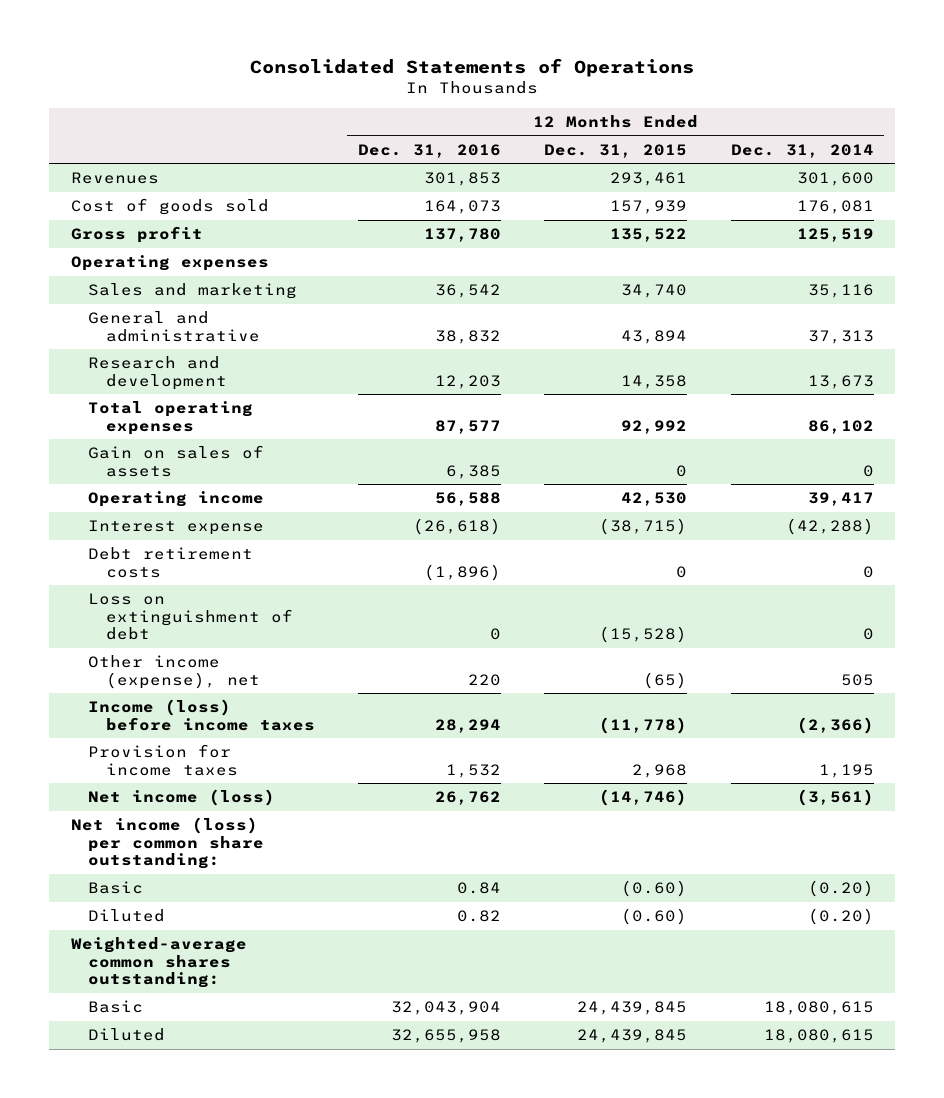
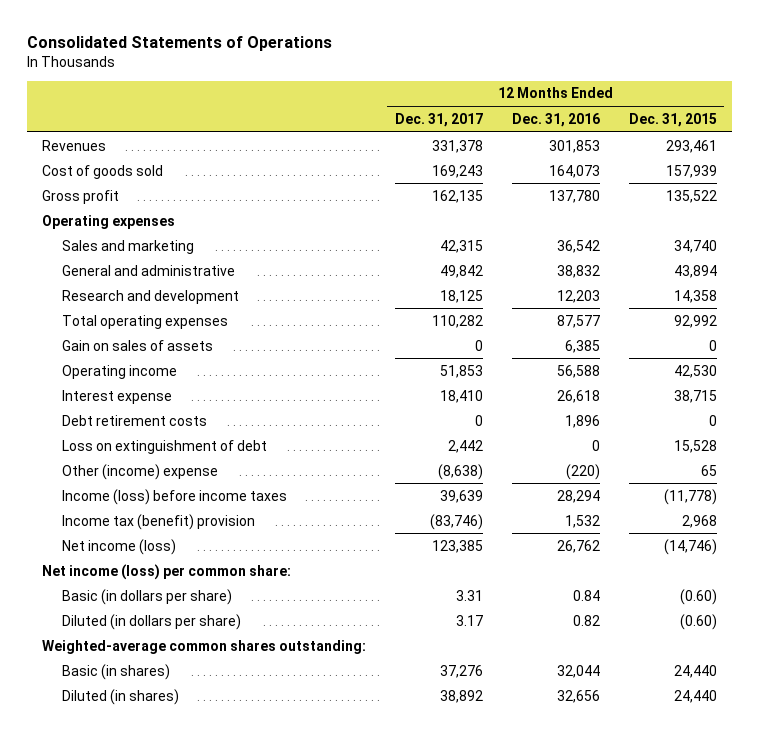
[730,143,874,158] Dec. 31, 2014 -> none
none -> [394,112,483,127] Dec. 31, 2017
[413,518,502,536] (26,618) -> [556,389,600,403] 26,618
[599,518,688,536] (38,715) -> [673,389,717,403] 38,715
[424,563,502,581] (1,896) -> [564,414,600,428] 1,896
[599,626,688,644] (15,528) -> [673,439,717,453] 15,528
[88,655,260,689] Other income (expense), net -> [62,463,219,480] Other (income) expense
[468,673,502,686] 220 -> [565,463,600,480] (220)
[643,671,688,689] (65) -> [700,464,717,476] 65
[88,744,238,776] Provision for income taxes -> [62,513,256,530] Income tax (benefit) provision
[70,817,265,870] Net income (loss) per common share outstanding: -> [41,563,291,580] Net income (loss) per common share:
[88,881,144,895] Basic -> [62,588,233,605] Basic (in dollars per share)
[88,909,166,923] Diluted -> [62,613,242,630] Diluted (in dollars per share)
[88,1000,144,1014] Basic -> [62,663,171,680] Basic (in shares)
[391,1001,502,1016] 32,043,904 -> [556,664,600,678] 32,044
[577,1001,688,1016] 24,439,845 -> [673,664,717,678] 24,440
[88,1028,166,1042] Diluted -> [62,688,180,705] Diluted (in shares)
[391,1029,502,1044] 32,655,958 -> [556,689,600,703] 32,656
[577,1029,688,1044] 24,439,845 -> [673,689,717,703] 24,440

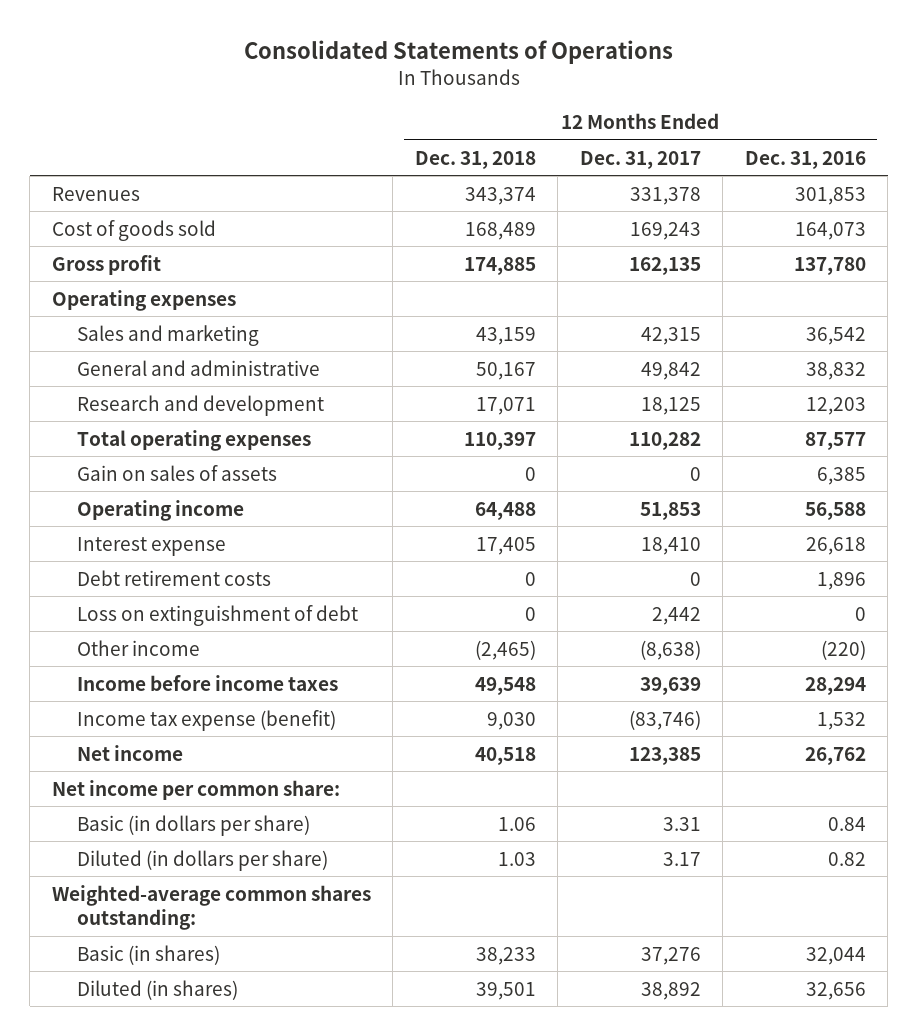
[628,112,717,127] Dec. 31, 2015 -> none
none -> [414,150,536,169] Dec. 31, 2018
[62,463,219,480] Other (income) expense -> [76,639,200,656] Other income
[62,488,288,505] Income (loss) before income taxes -> [76,674,338,691] Income before income taxes
[62,513,256,530] Income tax (benefit) provision -> [76,709,336,731] Income tax expense (benefit)
[62,538,177,555] Net income (loss) -> [76,744,183,761] Net income
[41,563,291,580] Net income (loss) per common share: -> [51,779,340,800] Net income per common share:

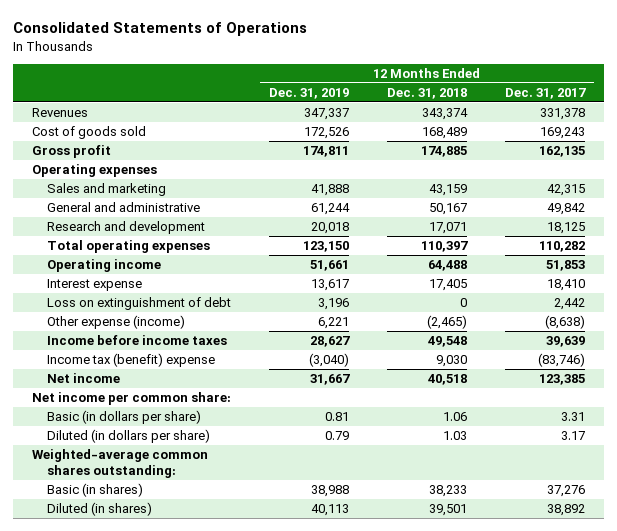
[744,150,866,169] Dec. 31, 2016 -> none
none -> [269,87,350,99] Dec. 31, 2019
[76,464,277,481] Gain on sales of assets -> none
[76,569,271,586] Debt retirement costs -> none
[76,639,200,656] Other income -> [46,315,185,330] Other expense (income)
[76,709,336,731] Income tax expense (benefit) -> [46,353,215,368] Income tax (benefit) expense

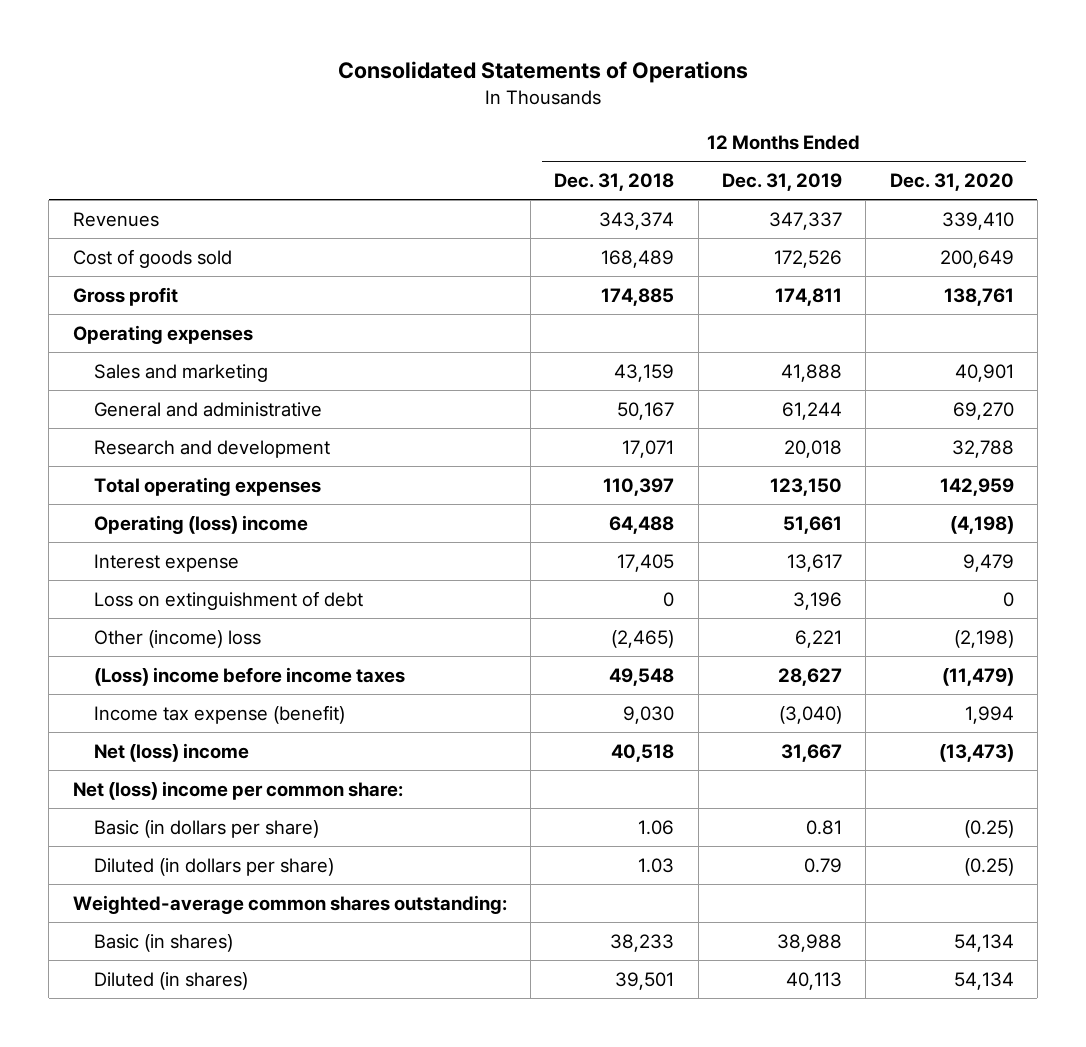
[504,87,586,99] Dec. 31, 2017 -> none
none -> [889,172,1014,191] Dec. 31, 2020
[46,259,161,273] Operating income -> [94,514,309,534] Operating (loss) income
[46,315,185,330] Other expense (income) -> [94,629,262,648] Other (income) loss
[46,335,227,346] Income before income taxes -> [94,666,406,686] (Loss) income before income taxes
[46,353,215,368] Income tax (benefit) expense -> [94,704,346,724] Income tax expense (benefit)
[46,373,120,384] Net income -> [94,742,250,762] Net (loss) income
[32,392,232,406] Net income per common share: -> [72,780,403,800] Net (loss) income per common share:

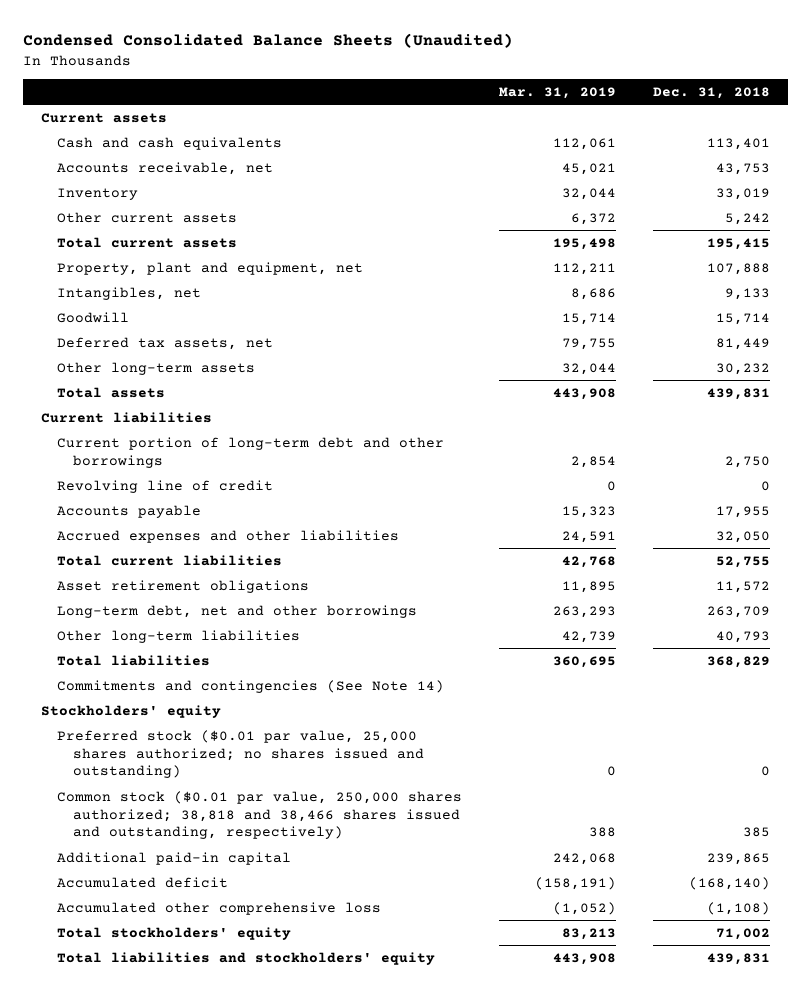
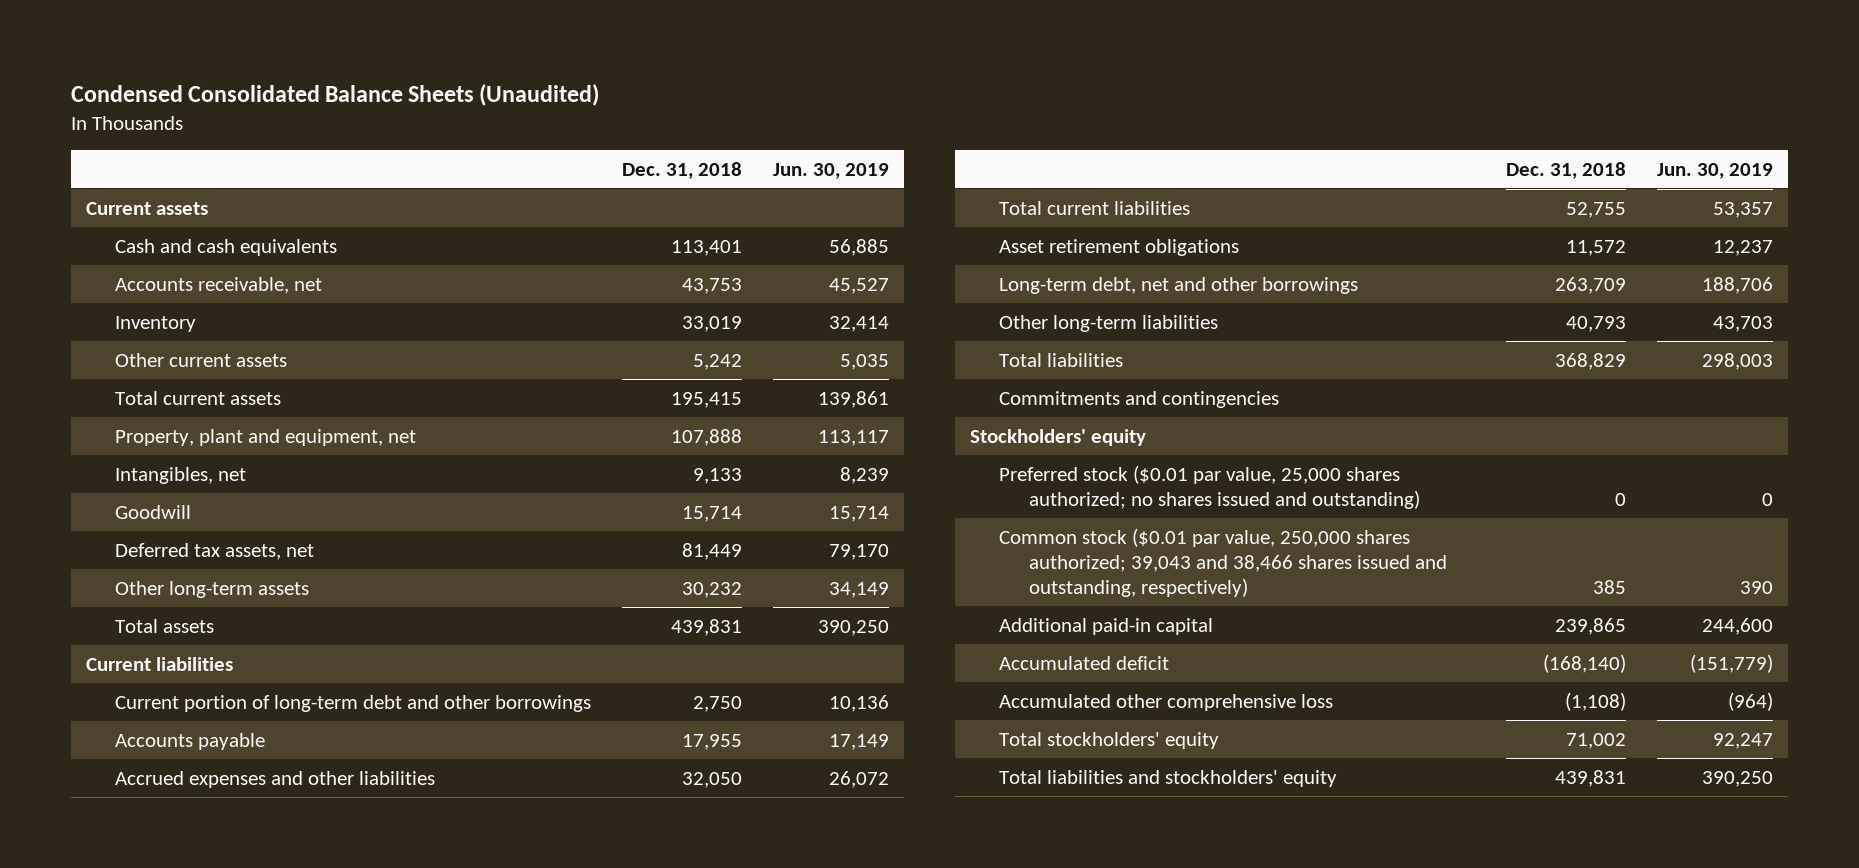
[498,86,616,99] Mar. 31, 2019 -> none
none -> [772,162,889,179] Jun. 30, 2019
[57,479,274,493] Revolving line of credit -> none
[57,679,445,693] Commitments and contingencies (See Note 14) -> [999,390,1280,408] Commitments and contingencies
[57,790,463,840] Common stock ($0.01 par value, 250,000 shares authorized; 38,818 and 38,466 shares issued and outstanding, respectively) -> [999,527,1447,597] Common stock ($0.01 par value, 250,000 shares authorized; 39,043 and 38,466 shares issued and outstanding, respectively)

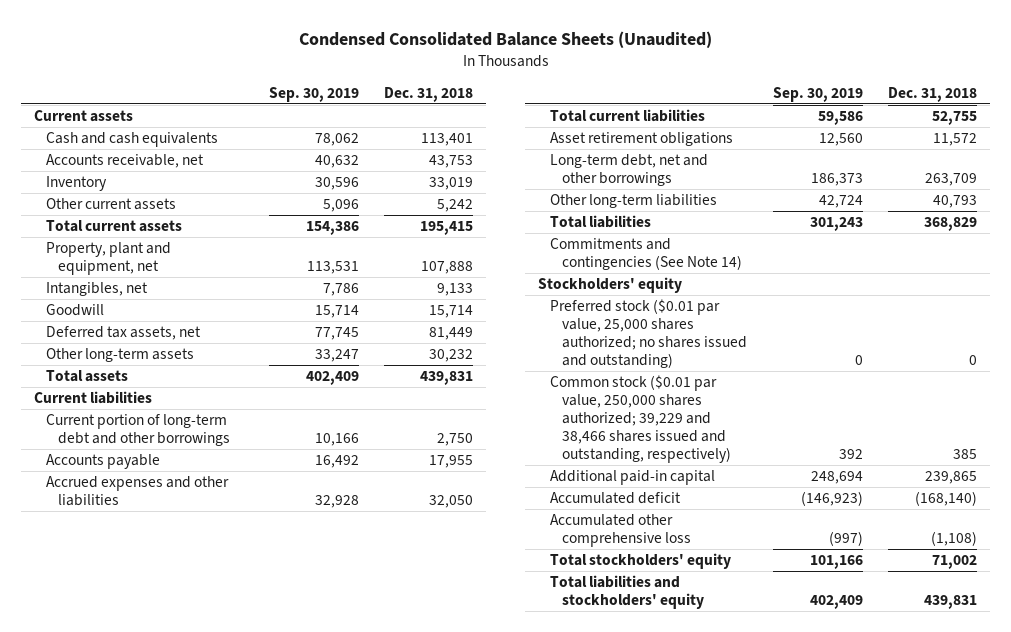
[772,162,889,179] Jun. 30, 2019 -> none
none -> [268,86,359,102] Sep. 30, 2019
[999,390,1280,408] Commitments and contingencies -> [549,238,742,271] Commitments and contingencies (See Note 14)
[999,527,1447,597] Common stock ($0.01 par value, 250,000 shares authorized; 39,043 and 38,466 shares issued and outstanding, respectively) -> [549,375,731,463] Common stock ($0.01 par value, 250,000 shares authorized; 39,229 and 38,466 shares issued and outstanding, respectively)

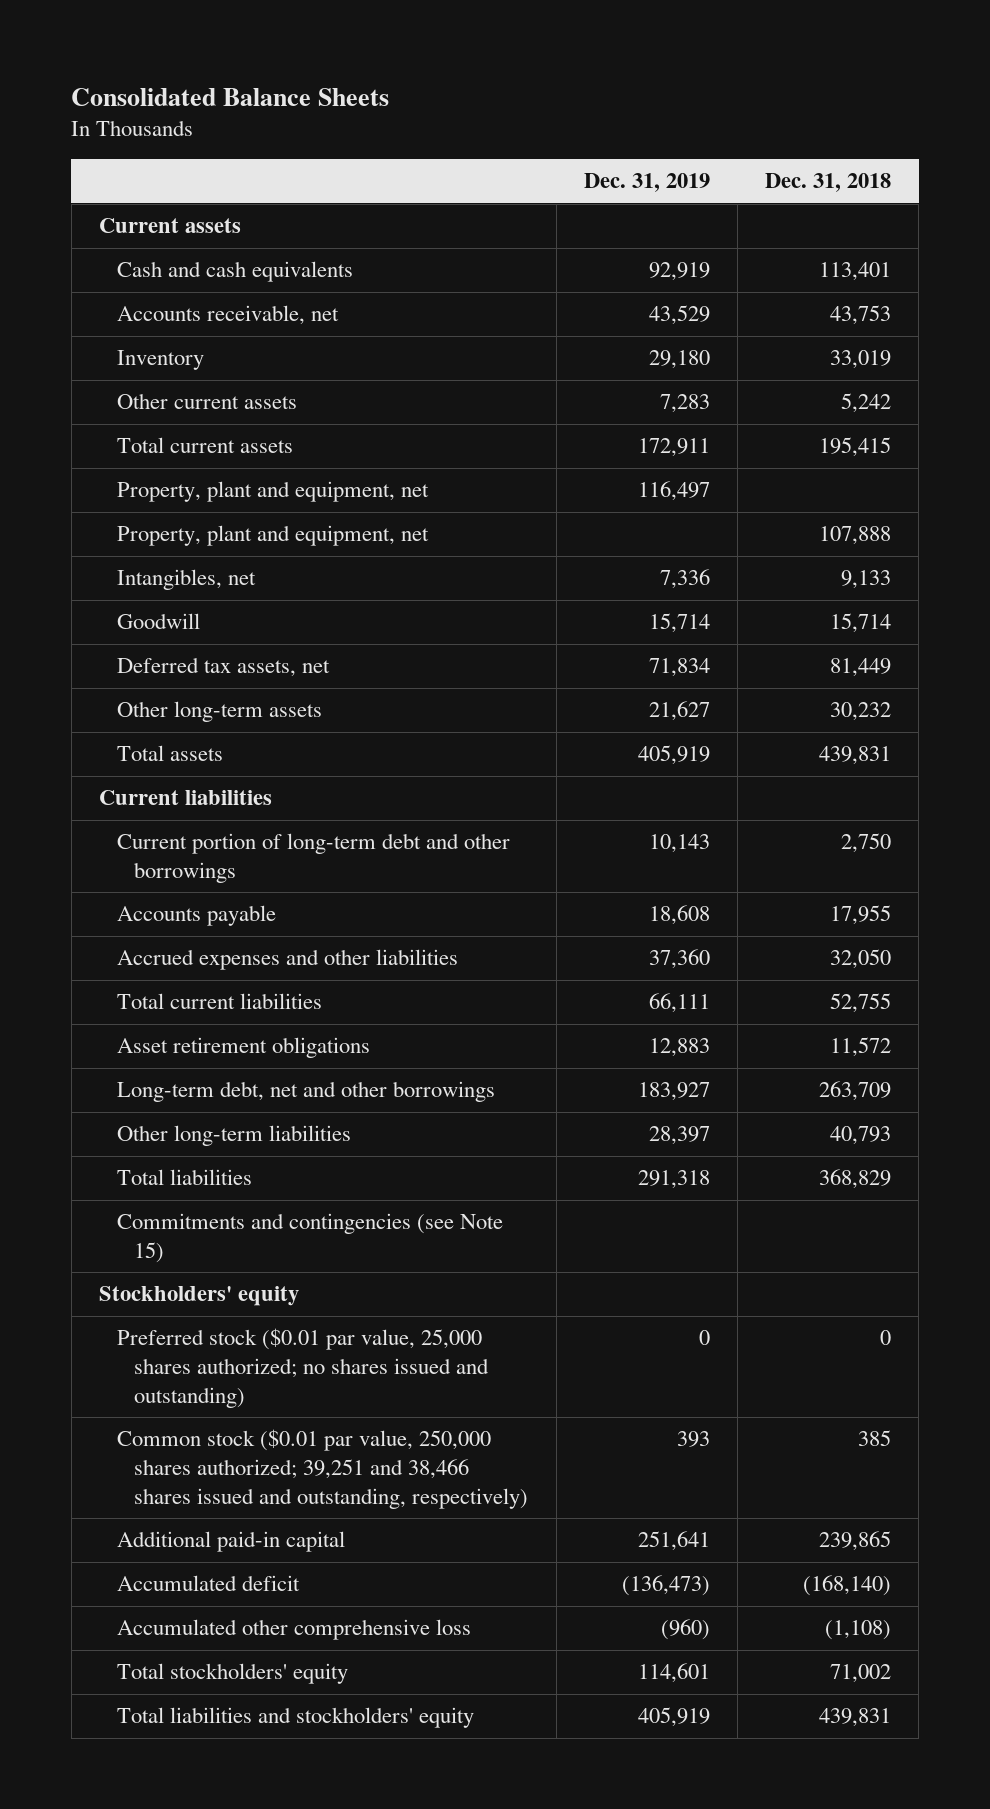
[298,31,712,49] Condensed Consolidated Balance Sheets (Unaudited) -> [71,87,390,106] Consolidated Balance Sheets
[268,86,359,102] Sep. 30, 2019 -> none
none -> [583,173,710,193] Dec. 31, 2019
none -> [116,481,429,503] Property, plant and equipment, net
[549,238,742,271] Commitments and contingencies (See Note 14) -> [116,1213,503,1263] Commitments and contingencies (see Note 15)
[549,375,731,463] Common stock ($0.01 par value, 250,000 shares authorized; 39,229 and 38,466 shares issued and outstanding, respectively) -> [116,1429,529,1509] Common stock ($0.01 par value, 250,000 shares authorized; 39,251 and 38,466 shares issued and outstanding, respectively)

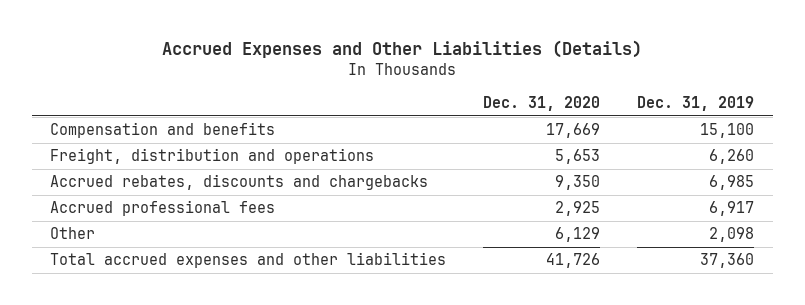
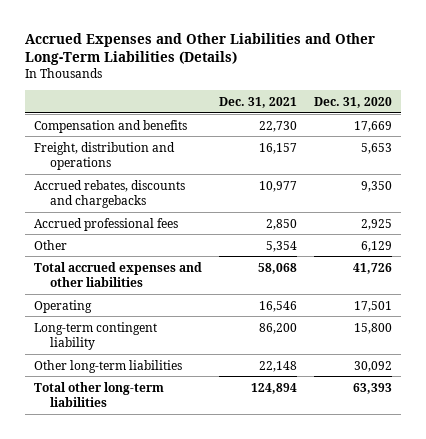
[162,39,643,58] Accrued Expenses and Other Liabilities (Details) -> [25,32,376,66] Accrued Expenses and Other Liabilities and Other Long-Term Liabilities (Details)
[637,96,755,112] Dec. 31, 2019 -> none
none -> [219,96,298,108] Dec. 31, 2021
none -> [33,299,92,313] Operating
none -> [33,321,157,350] Long-term contingent liability
none -> [33,359,182,373] Other long-term liabilities
none -> [33,381,164,407] Total other long-term liabilities

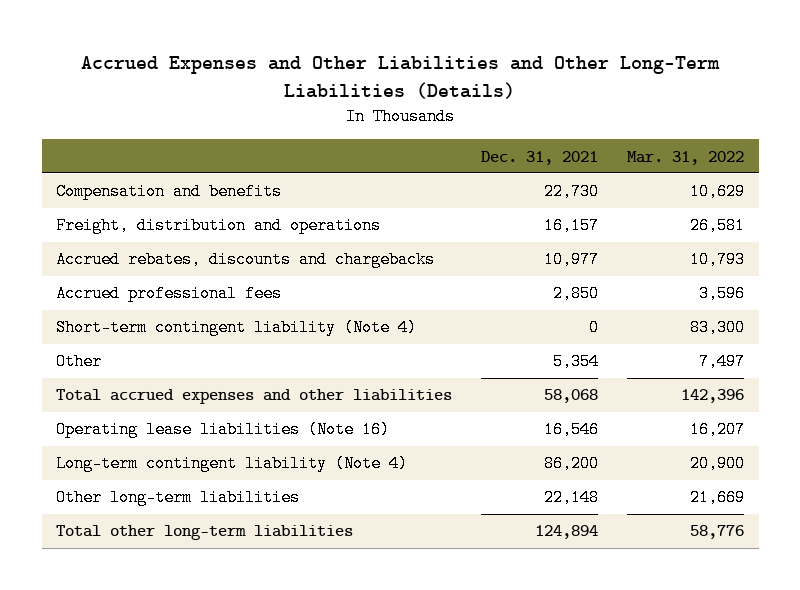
[314,96,393,108] Dec. 31, 2020 -> none
none -> [627,150,745,165] Mar. 31, 2022
none -> [56,319,418,337] Short-term contingent liability (Note 4)
[33,299,92,313] Operating -> [56,421,391,439] Operating lease liabilities (Note 16)
[33,321,157,350] Long-term contingent liability -> [56,455,409,473] Long-term contingent liability (Note 4)

